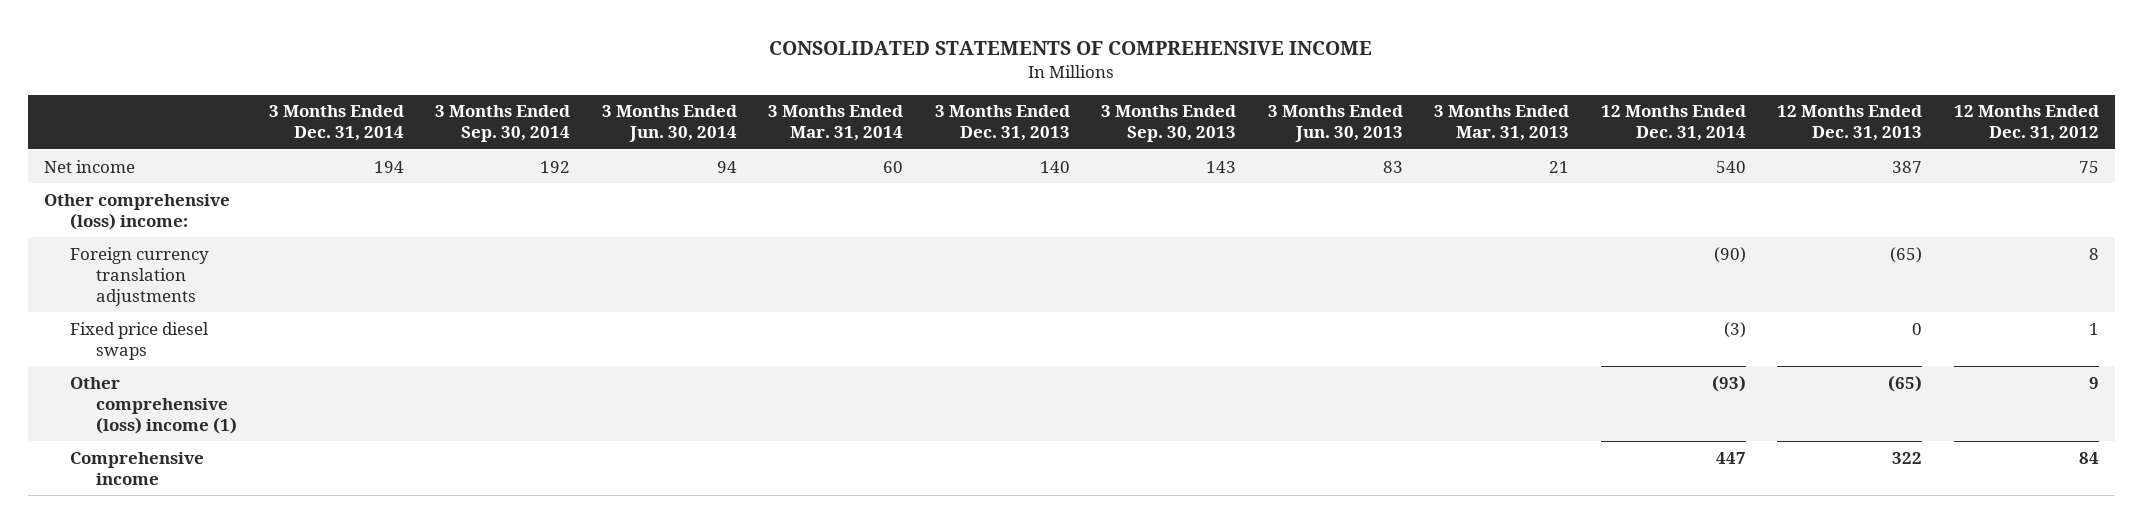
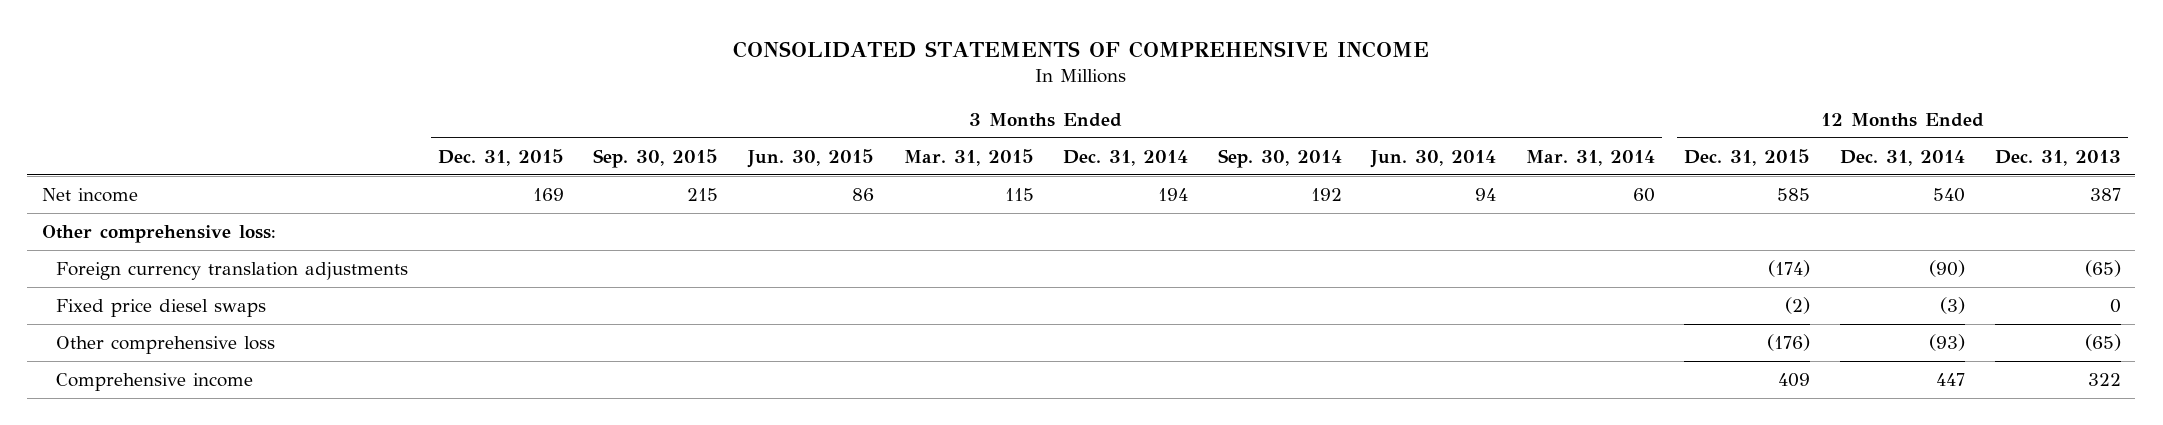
[934,105,1070,142] 3 Months Ended Dec. 31, 2013 -> none
[1101,105,1237,143] 3 Months Ended Sep. 30, 2013 -> none
[1267,105,1403,143] 3 Months Ended Jun. 30, 2013 -> none
[1434,105,1570,142] 3 Months Ended Mar. 31, 2013 -> none
[1953,105,2099,142] 12 Months Ended Dec. 31, 2012 -> none
none -> [437,148,564,166] Dec. 31, 2015
none -> [593,148,719,168] Sep. 30, 2015
none -> [747,148,875,168] Jun. 30, 2015
none -> [903,148,1034,166] Mar. 31, 2015
none -> [1684,148,1811,166] Dec. 31, 2015
[44,193,231,230] Other comprehensive (loss) income: -> [42,224,277,243] Other comprehensive loss:
[70,376,238,434] Other comprehensive (loss) income (1) -> [56,335,276,354] Other comprehensive loss

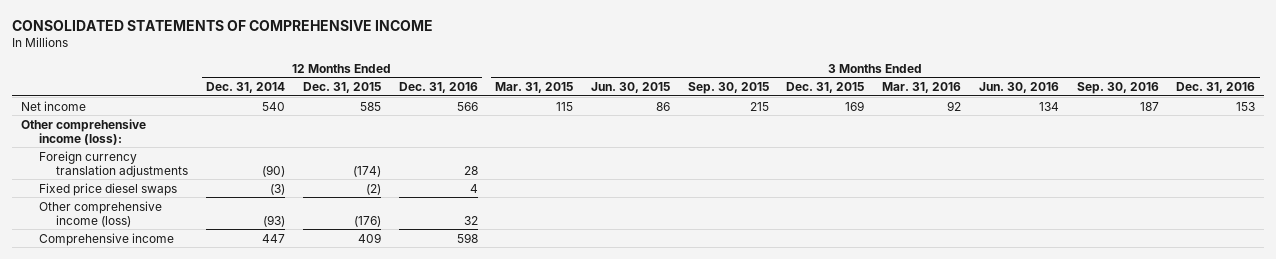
[1063,149,1189,166] Dec. 31, 2014 -> none
[1217,148,1342,168] Sep. 30, 2014 -> none
[1370,149,1497,168] Jun. 30, 2014 -> none
[1525,149,1655,166] Mar. 31, 2014 -> none
[1994,149,2121,166] Dec. 31, 2013 -> none
none -> [398,82,478,94] Dec. 31, 2016
none -> [882,82,962,94] Mar. 31, 2016
none -> [978,82,1059,94] Jun. 30, 2016
none -> [1076,82,1159,95] Sep. 30, 2016
none -> [1176,82,1256,94] Dec. 31, 2016
[42,224,277,243] Other comprehensive loss: -> [20,118,146,145] Other comprehensive income (loss):
[56,335,276,354] Other comprehensive loss -> [38,200,162,227] Other comprehensive income (loss)

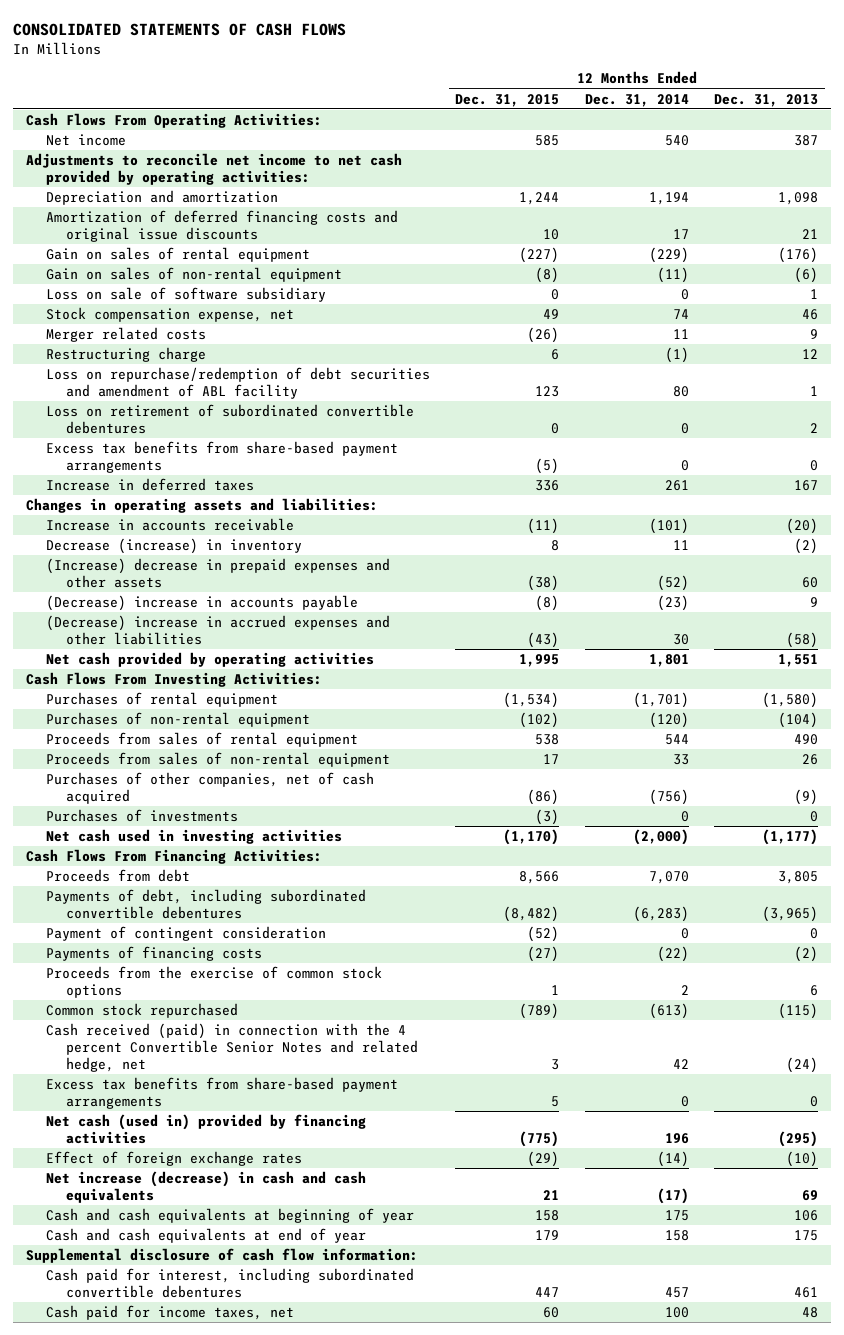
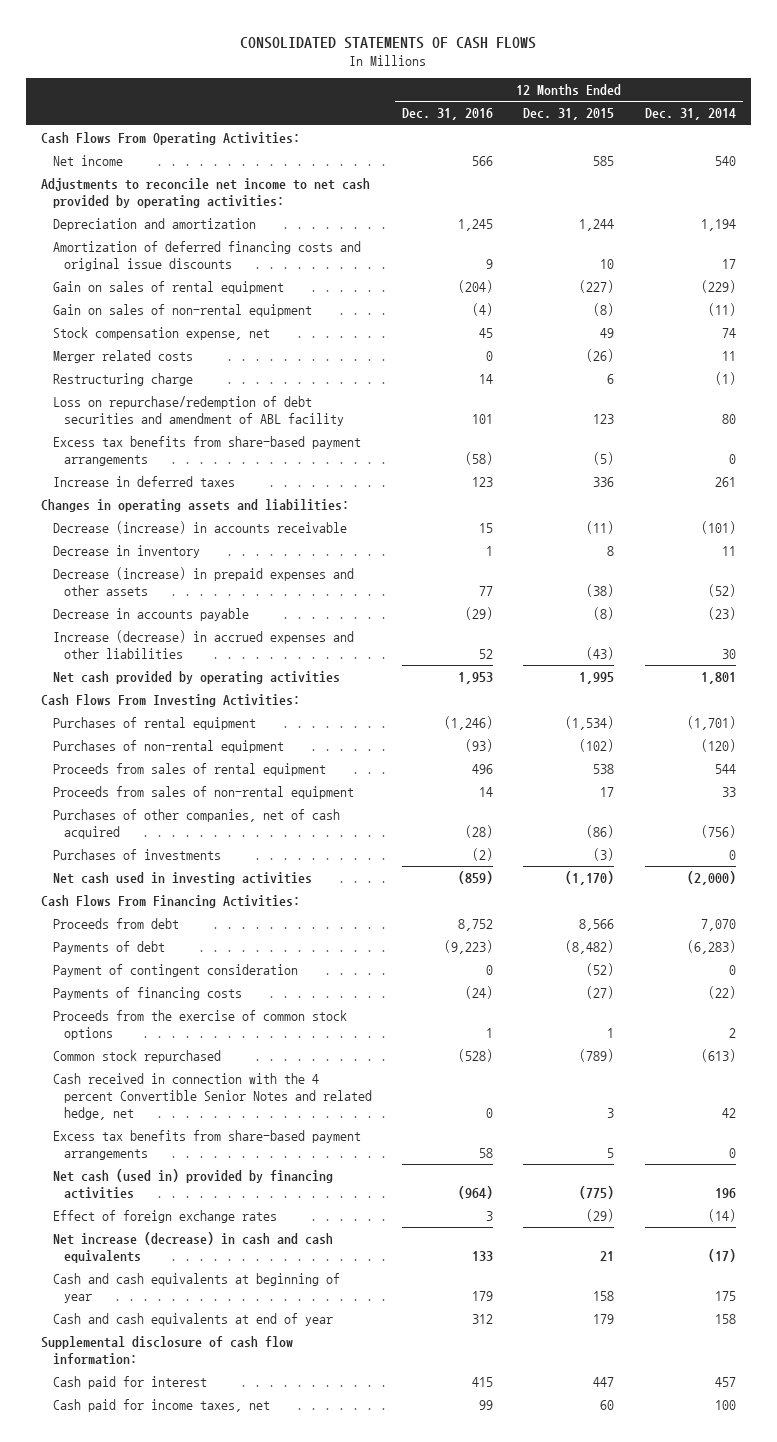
[714,93,819,107] Dec. 31, 2013 -> none
none -> [402,108,494,121] Dec. 31, 2016
[45,287,326,303] Loss on sale of software subsidiary -> none
[45,404,414,434] Loss on retirement of subordinated convertible debentures -> none
[45,518,294,532] Increase in accounts receivable -> [52,520,347,534] Decrease (increase) in accounts receivable
[45,538,302,555] Decrease (increase) in inventory -> [52,544,200,558] Decrease in inventory
[45,558,390,588] (Increase) decrease in prepaid expenses and other assets -> [52,566,354,596] Decrease (increase) in prepaid expenses and other assets
[45,595,358,612] (Decrease) increase in accounts payable -> [52,607,249,621] Decrease in accounts payable
[45,615,390,645] (Decrease) increase in accrued expenses and other liabilities -> [52,629,354,659] Increase (decrease) in accrued expenses and other liabilities
[45,889,366,919] Payments of debt, including subordinated convertible debentures -> [52,940,165,954] Payments of debt
[45,1023,418,1072] Cash received (paid) in connection with the 4 percent Convertible Senior Notes and related hedge, net -> [52,1072,373,1120] Cash received in connection with the 4 percent Convertible Senior Notes and related hedge, net
[45,1268,414,1298] Cash paid for interest, including subordinated convertible debentures -> [52,1375,207,1389] Cash paid for interest

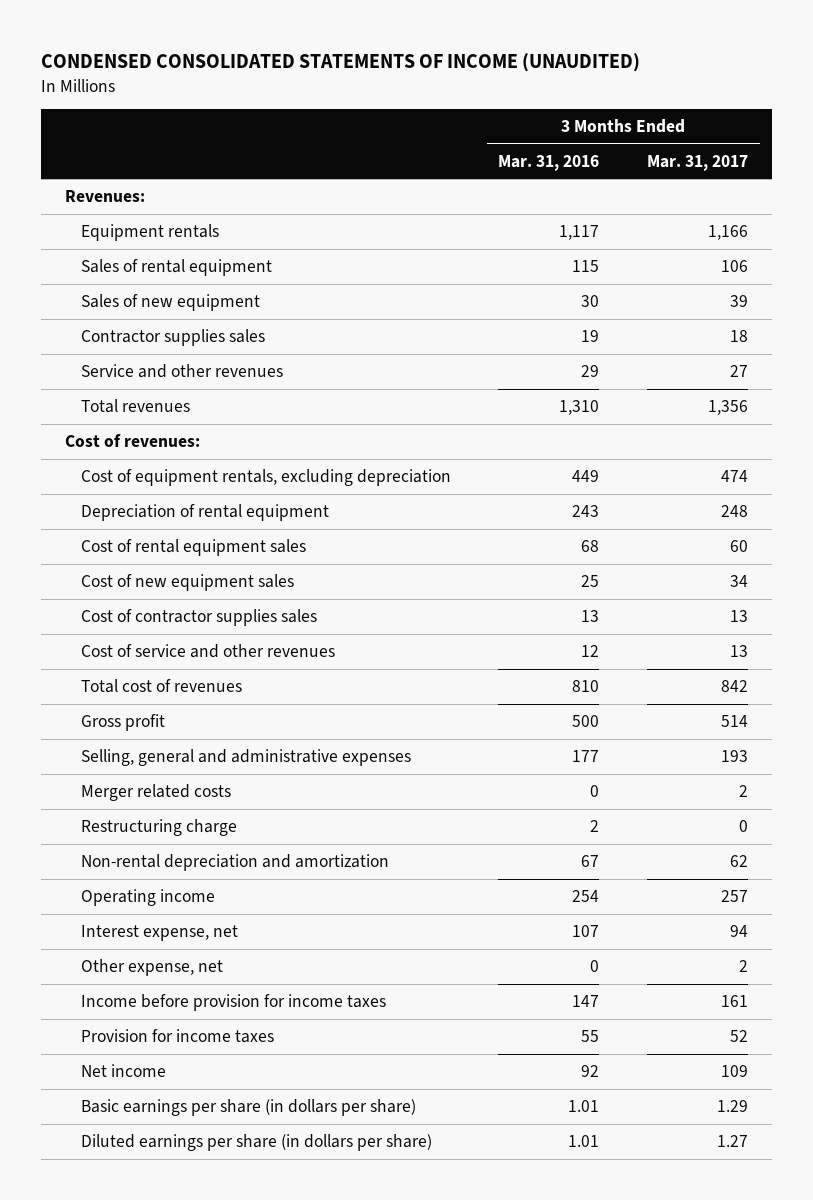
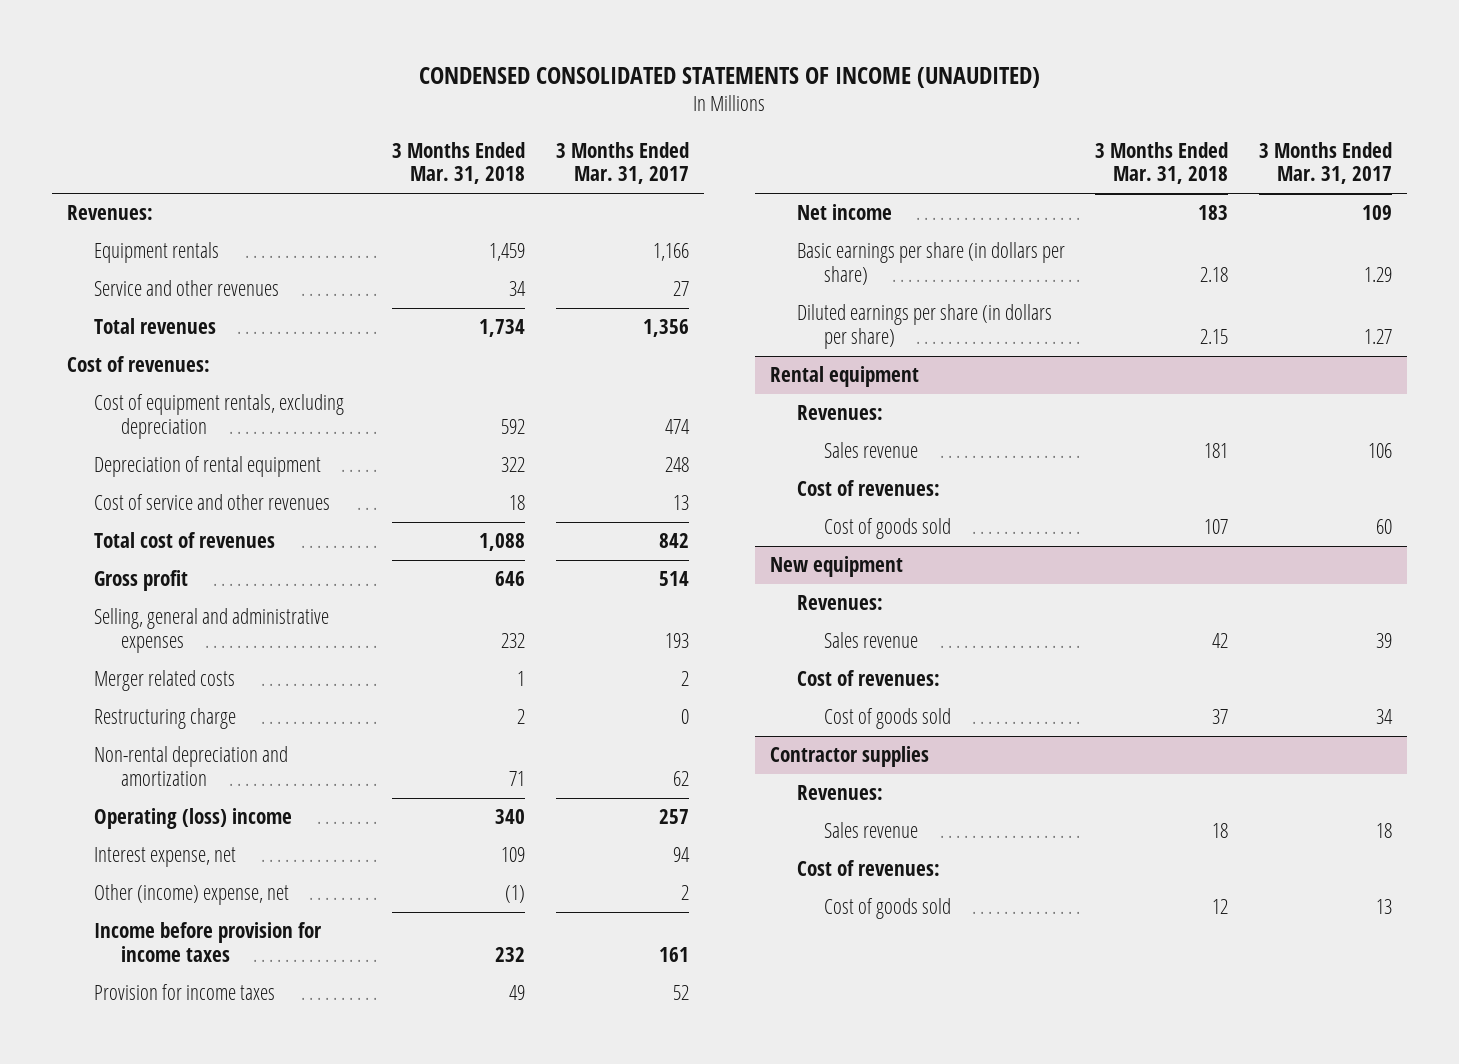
[498,154,600,171] Mar. 31, 2016 -> none
none -> [392,141,526,185] 3 Months Ended Mar. 31, 2018
[80,259,272,277] Sales of rental equipment -> none
[80,294,260,312] Sales of new equipment -> none
[80,329,265,347] Contractor supplies sales -> none
[80,539,306,557] Cost of rental equipment sales -> none
[80,574,294,592] Cost of new equipment sales -> none
[80,609,317,627] Cost of contractor supplies sales -> none
[80,889,215,907] Operating income -> [94,808,293,830] Operating (loss) income
[80,959,223,977] Other expense, net -> [94,884,290,906] Other (income) expense, net
none -> [769,366,919,388] Rental equipment
none -> [796,405,883,421] Revenues:
none -> [823,442,918,459] Sales revenue
none -> [796,480,940,497] Cost of revenues:
none -> [823,518,951,540] Cost of goods sold
none -> [769,556,903,578] New equipment
none -> [796,595,883,611] Revenues:
none -> [823,632,918,649] Sales revenue
none -> [796,670,940,687] Cost of revenues:
none -> [823,708,951,730] Cost of goods sold
none -> [769,746,929,768] Contractor supplies
none -> [796,785,883,801] Revenues:
none -> [823,822,918,839] Sales revenue
none -> [796,860,940,877] Cost of revenues:
none -> [823,898,951,920] Cost of goods sold

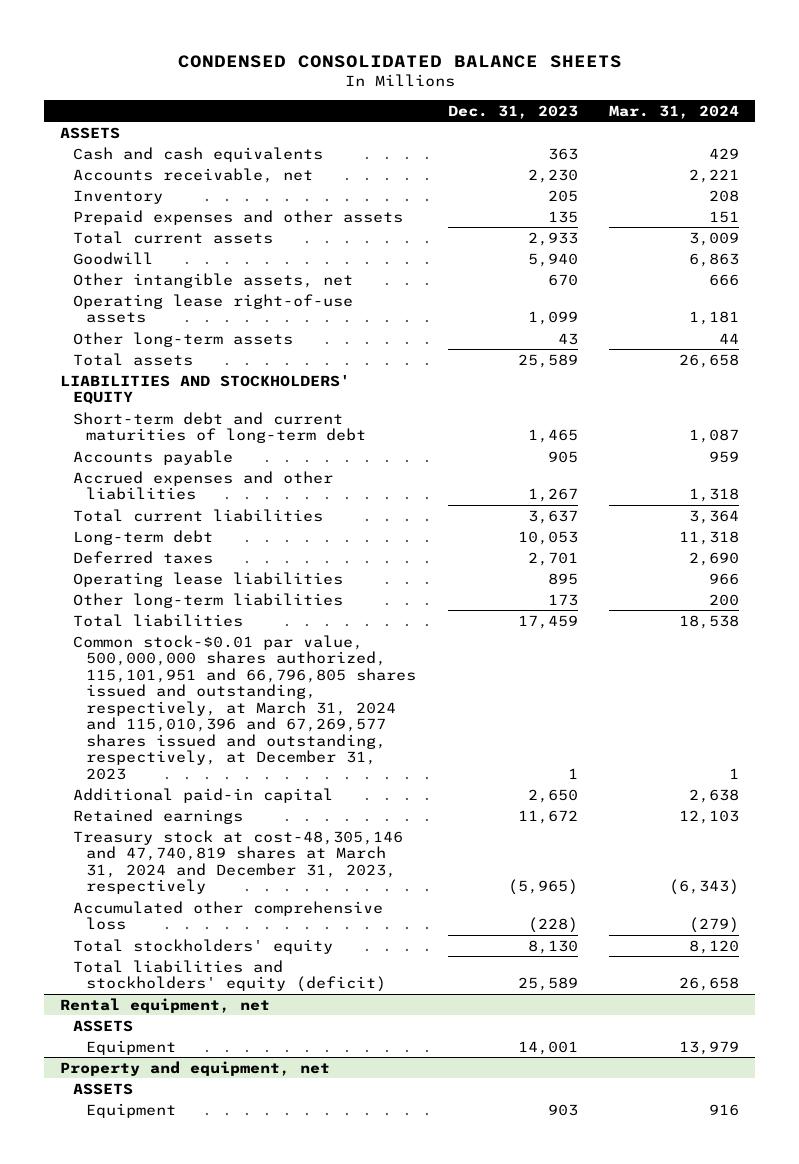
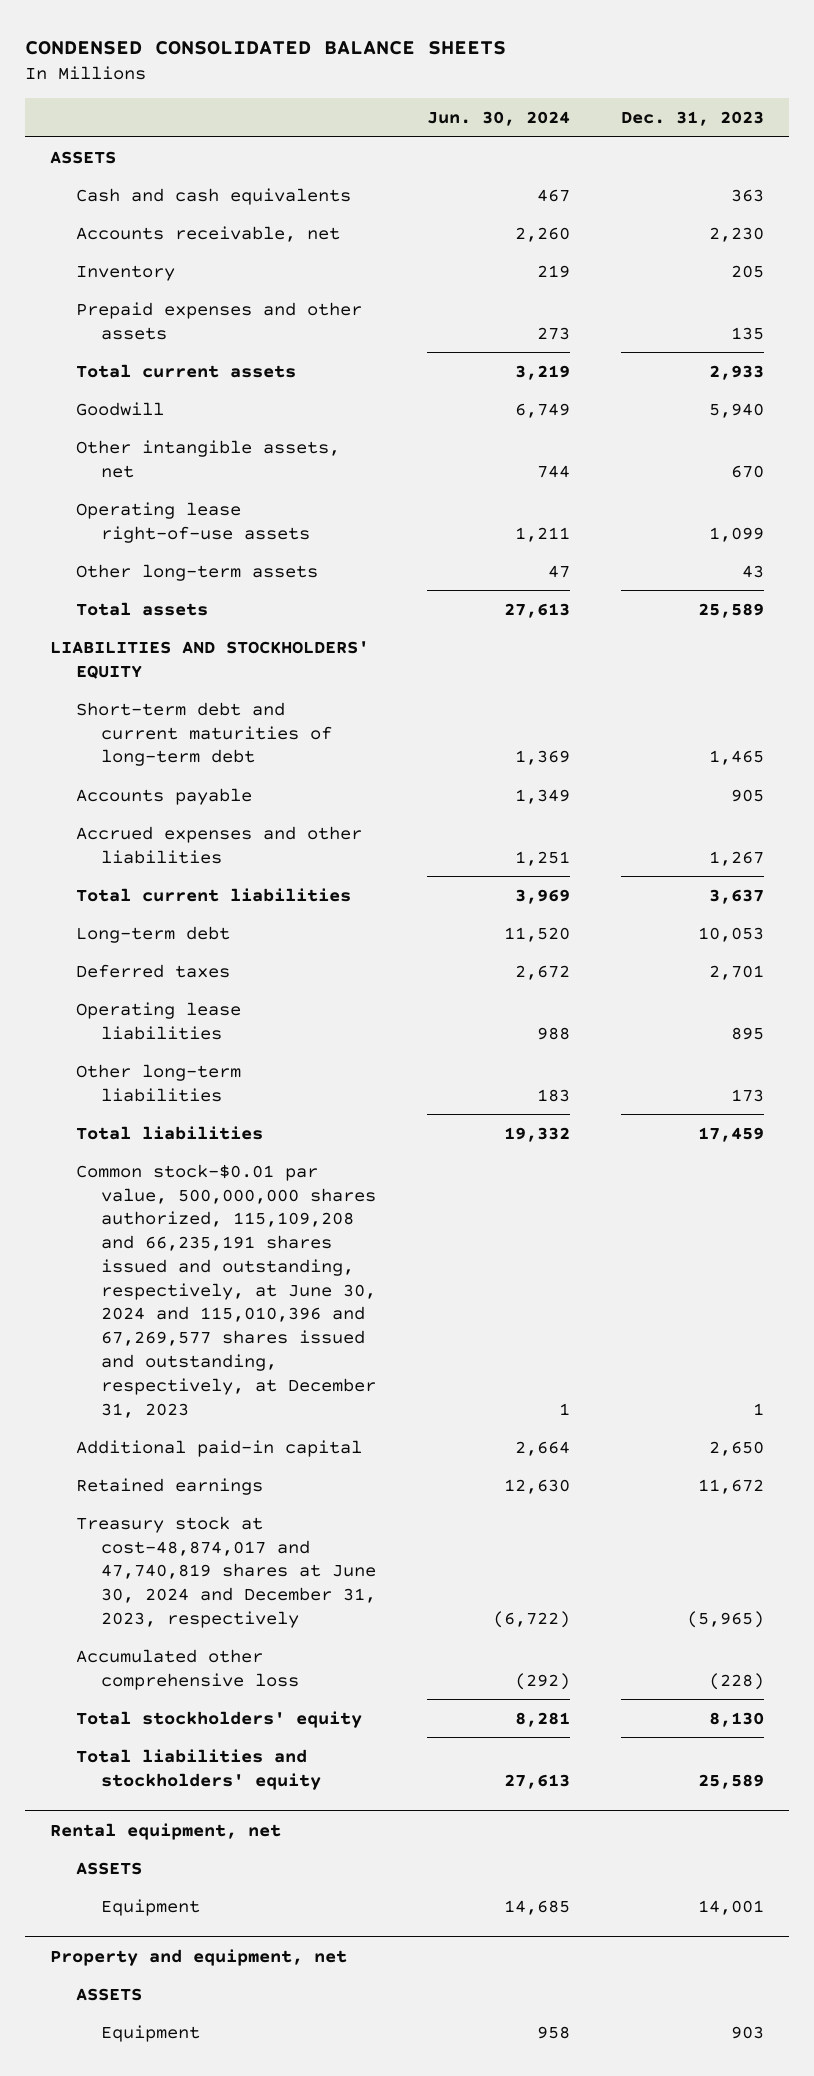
[609,104,740,119] Mar. 31, 2024 -> none
none -> [427,111,571,127] Jun. 30, 2024
[73,634,417,780] Common stock-$0.01 par value, 500,000,000 shares authorized, 115,101,951 and 66,796,805 shares issued and outstanding, respectively, at March 31, 2024 and 115,010,396 and 67,269,577 shares issued and outstanding, respectively, at December 31, 2023 -> [75,1163,377,1418] Common stock-$0.01 par value, 500,000,000 shares authorized, 115,109,208 and 66,235,191 shares issued and outstanding, respectively, at June 30, 2024 and 115,010,396 and 67,269,577 shares issued and outstanding, respectively, at December 31, 2023
[73,829,404,895] Treasury stock at cost-48,305,146 and 47,740,819 shares at March 31, 2024 and December 31, 2023, respectively -> [75,1515,377,1628] Treasury stock at cost-48,874,017 and 47,740,819 shares at June 30, 2024 and December 31, 2023, respectively
[73,959,387,993] Total liabilities and stockholders' equity (deficit) -> [75,1748,322,1790] Total liabilities and stockholders' equity

